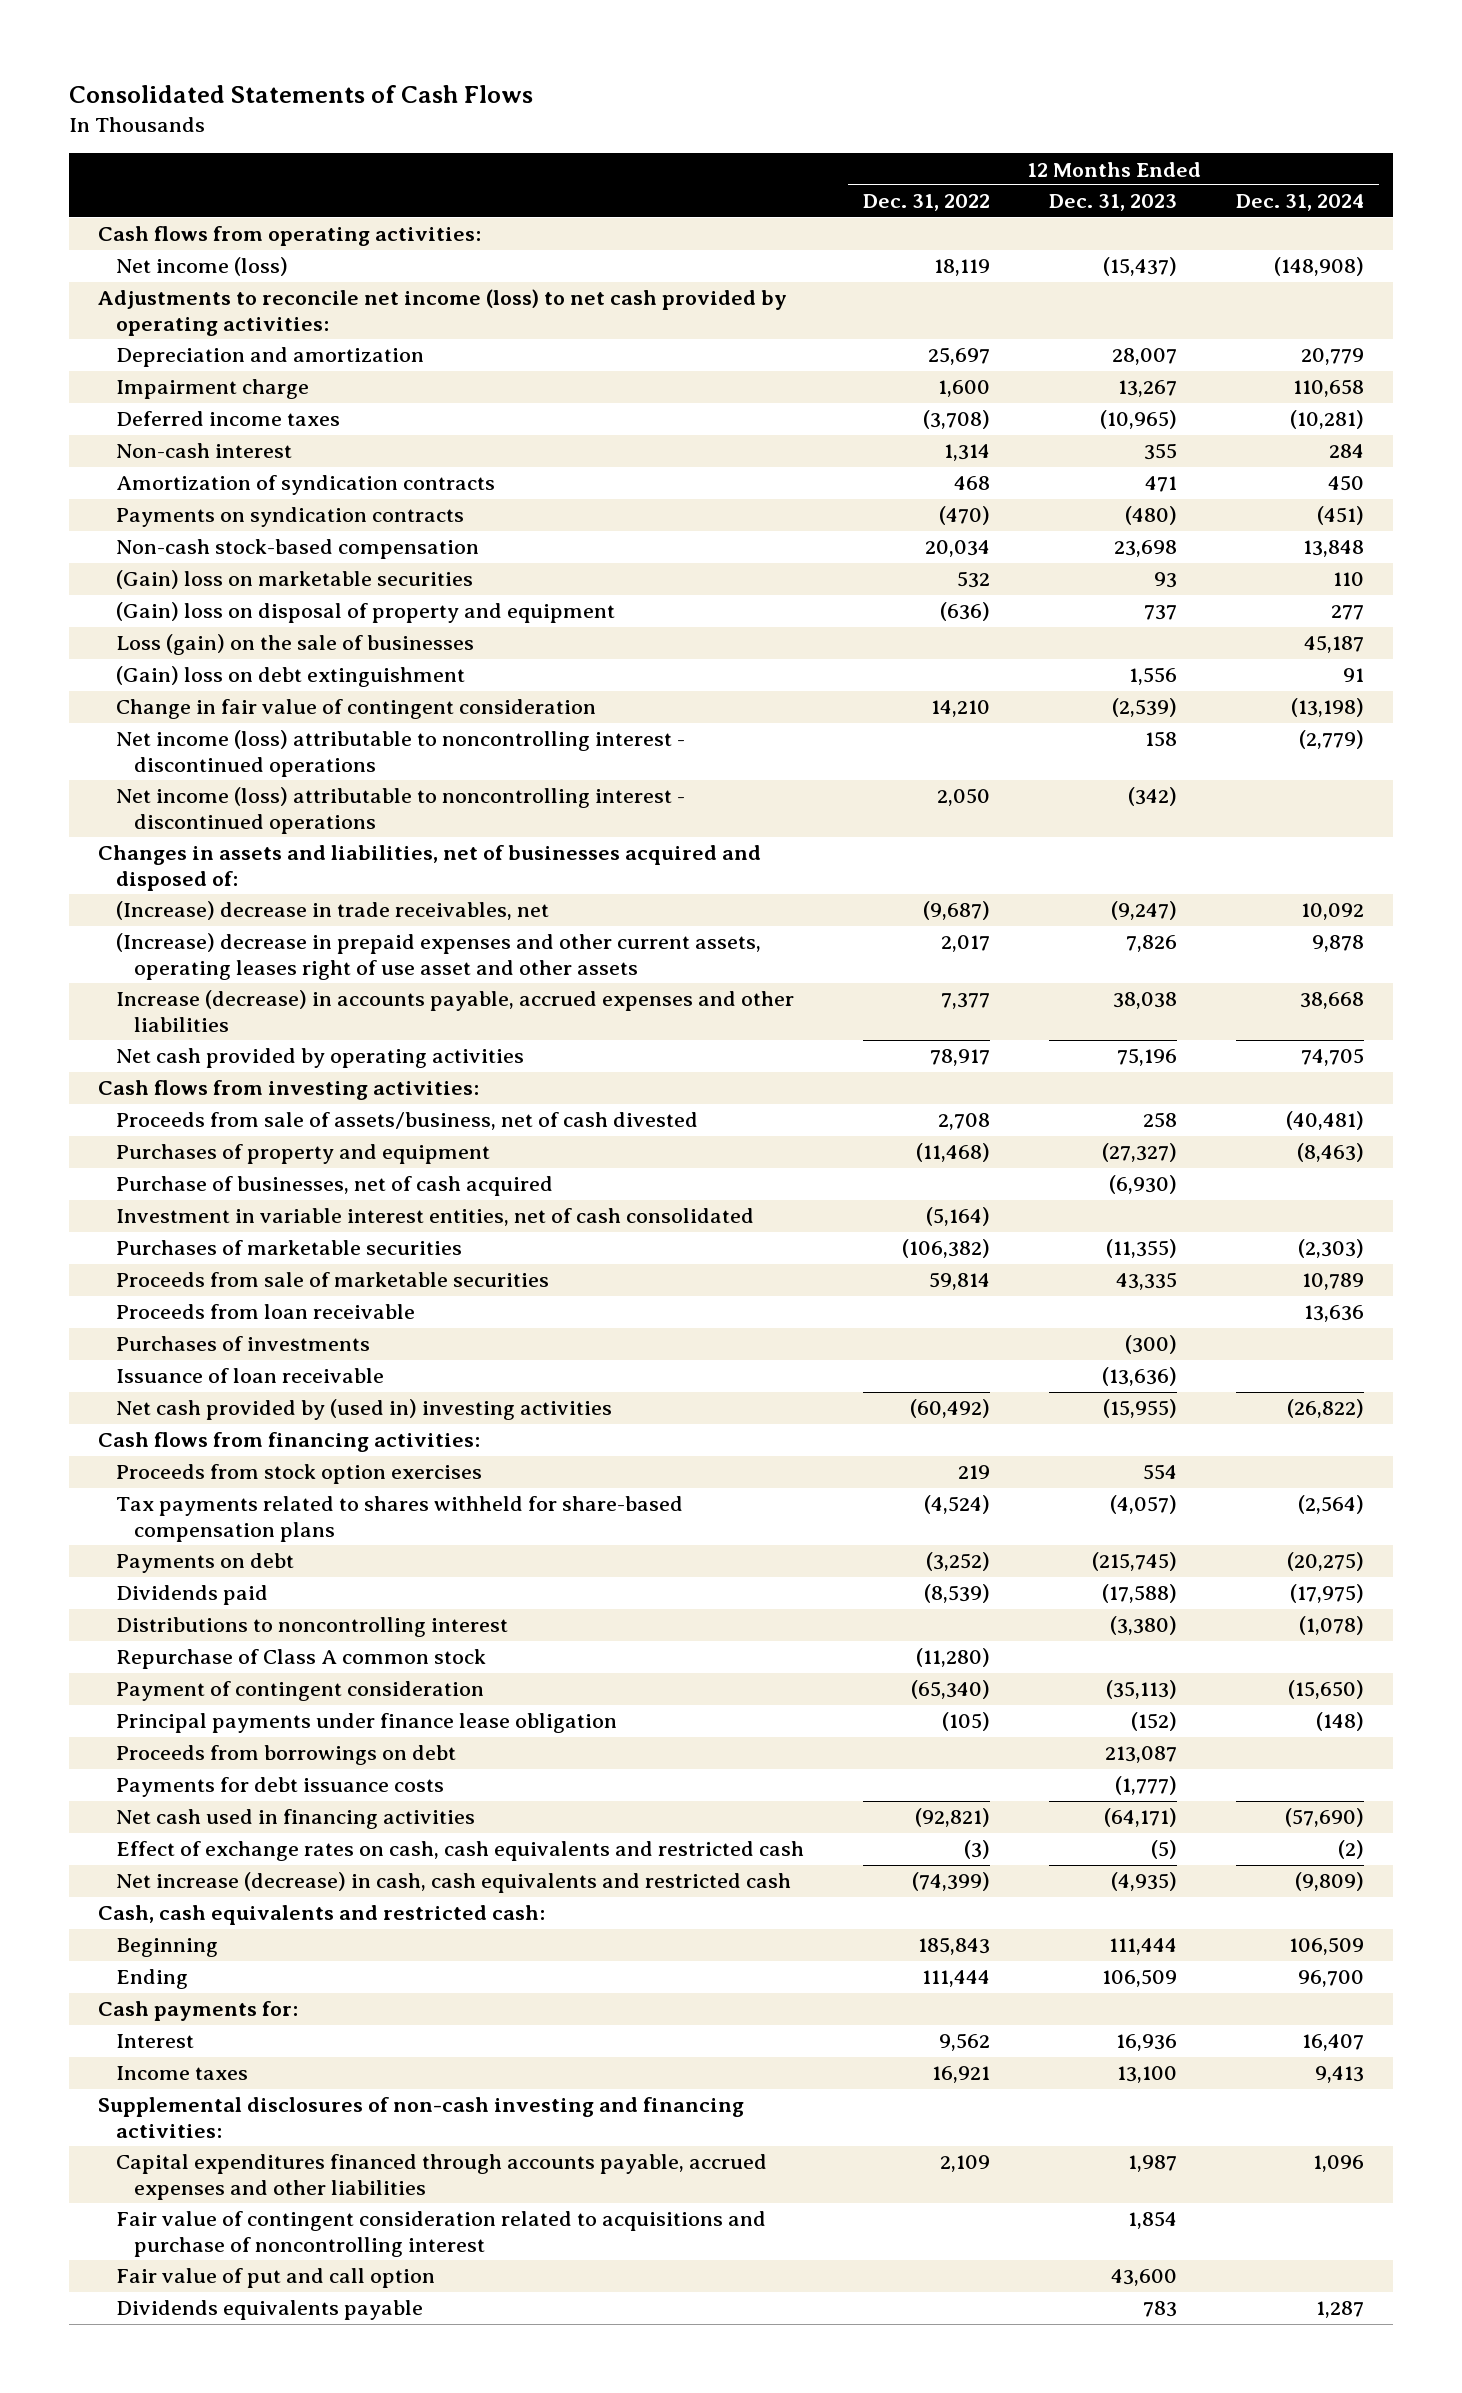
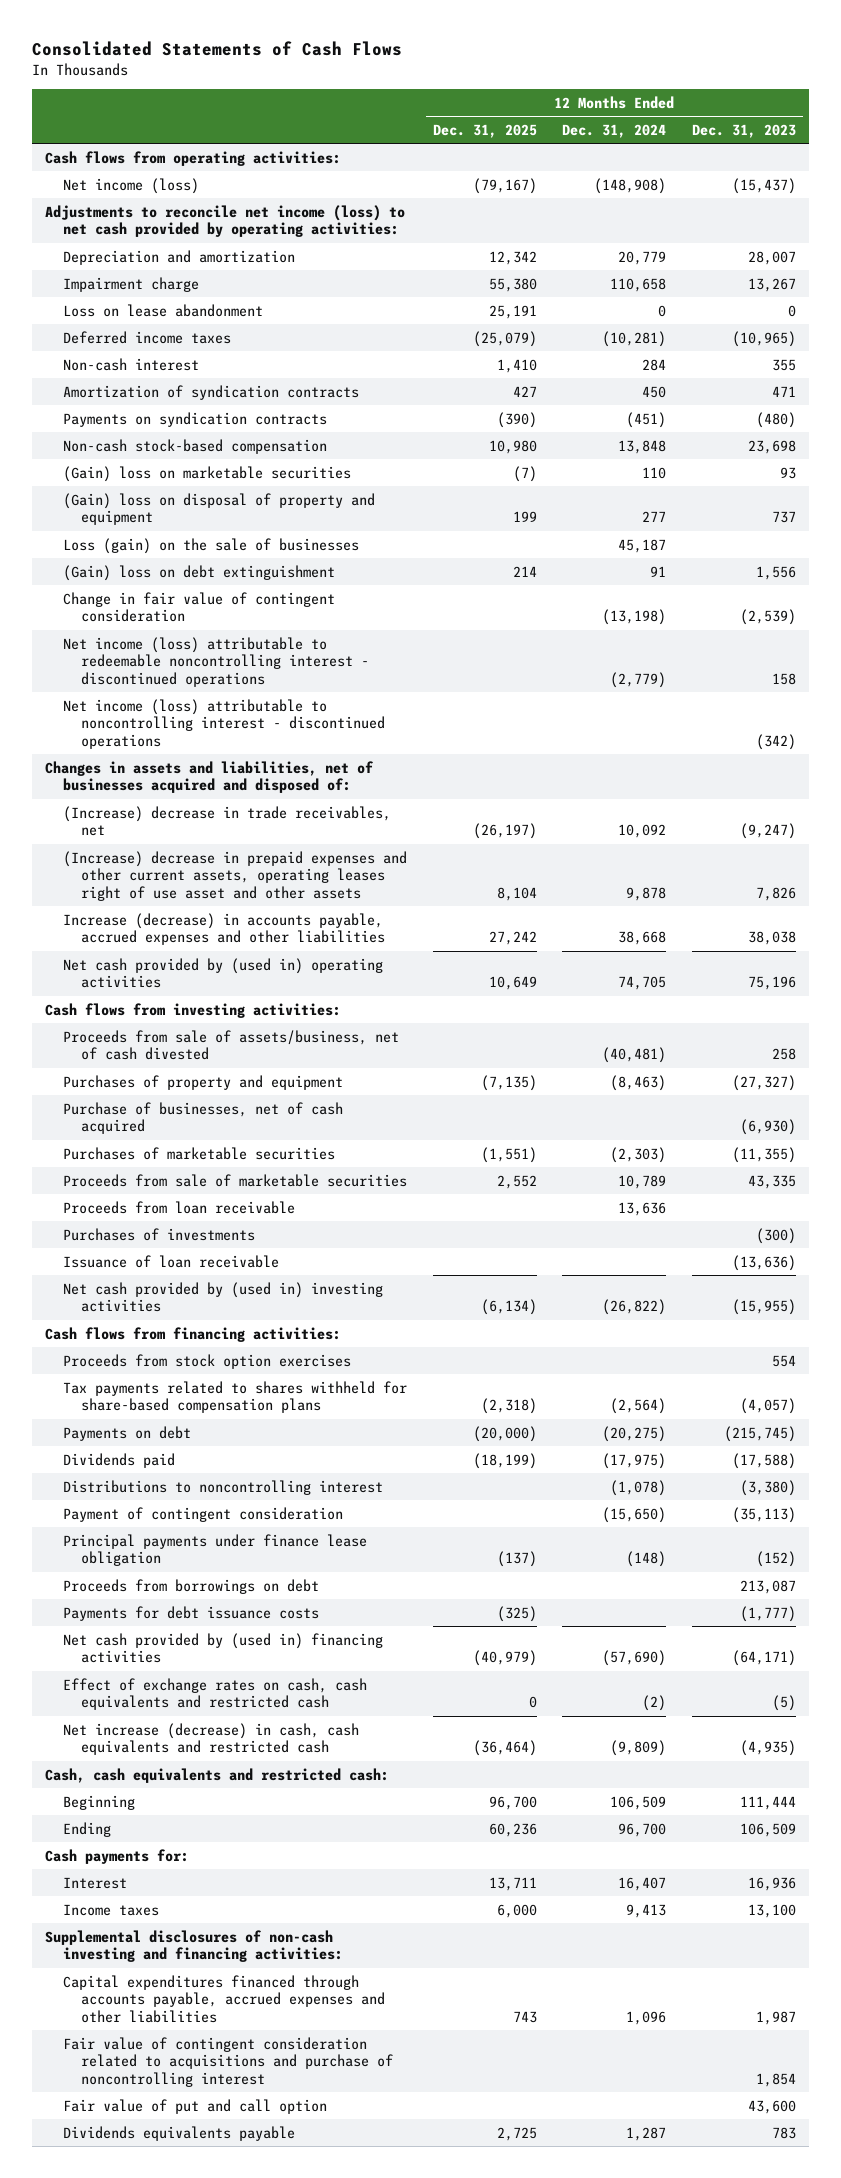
[863,194,991,212] Dec. 31, 2022 -> none
none -> [432,123,537,138] Dec. 31, 2025
none -> [63,303,264,317] Loss on lease abandonment
[116,730,686,777] Net income (loss) attributable to noncontrolling interest - discontinued operations -> [63,636,369,687] Net income (loss) attributable to redeemable noncontrolling interest - discontinued operations
[116,1048,525,1069] Net cash provided by operating activities -> [63,957,384,989] Net cash provided by (used in) operating activities
[116,1208,755,1227] Investment in variable interest entities, net of cash consolidated -> none
[116,1649,487,1670] Repurchase of Class A common stock -> none
[116,1809,476,1830] Net cash used in financing activities -> [63,1632,384,1664] Net cash provided by (used in) financing activities

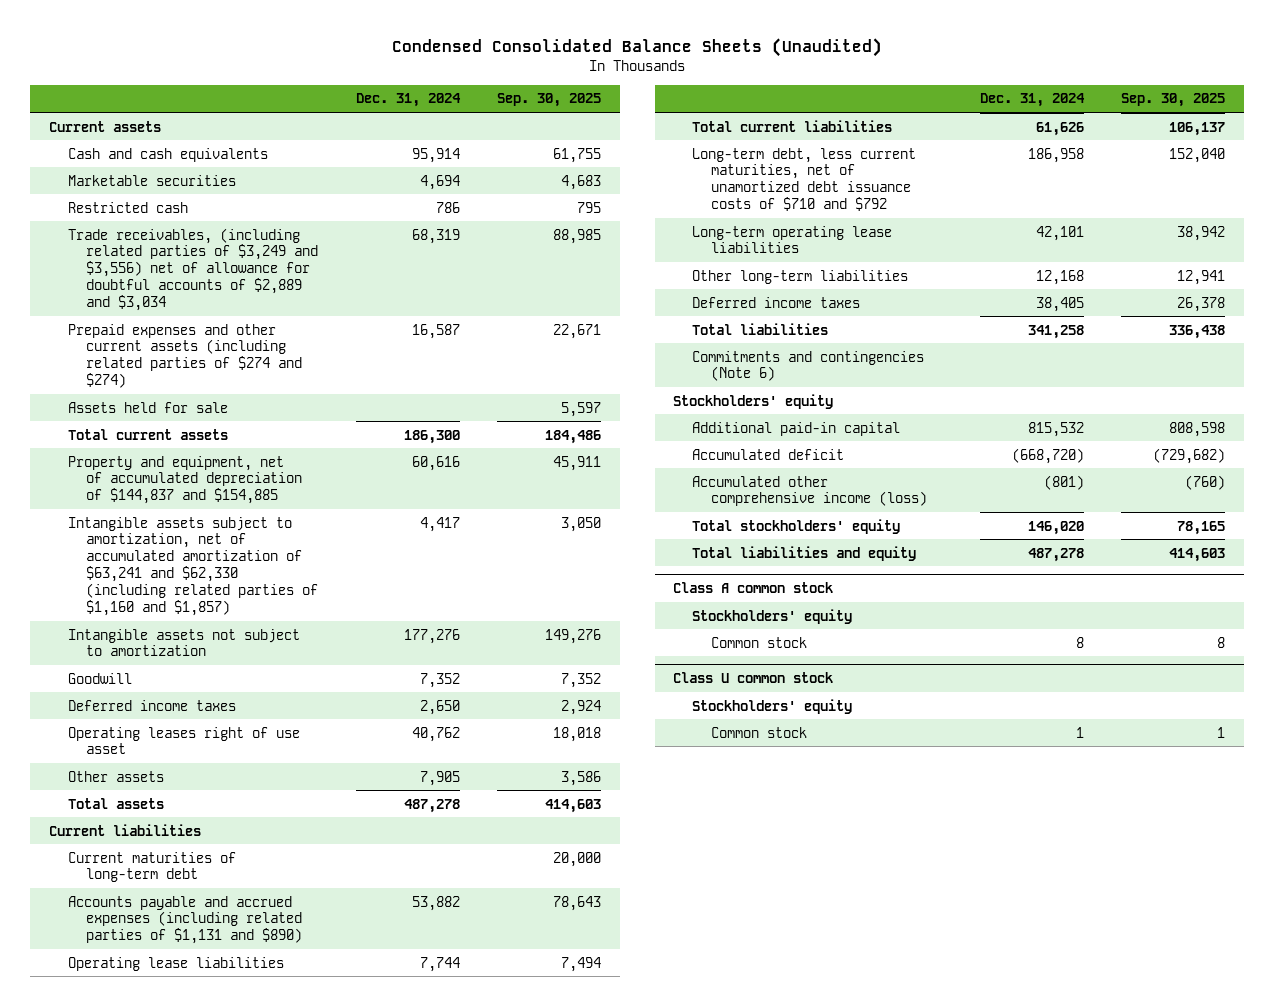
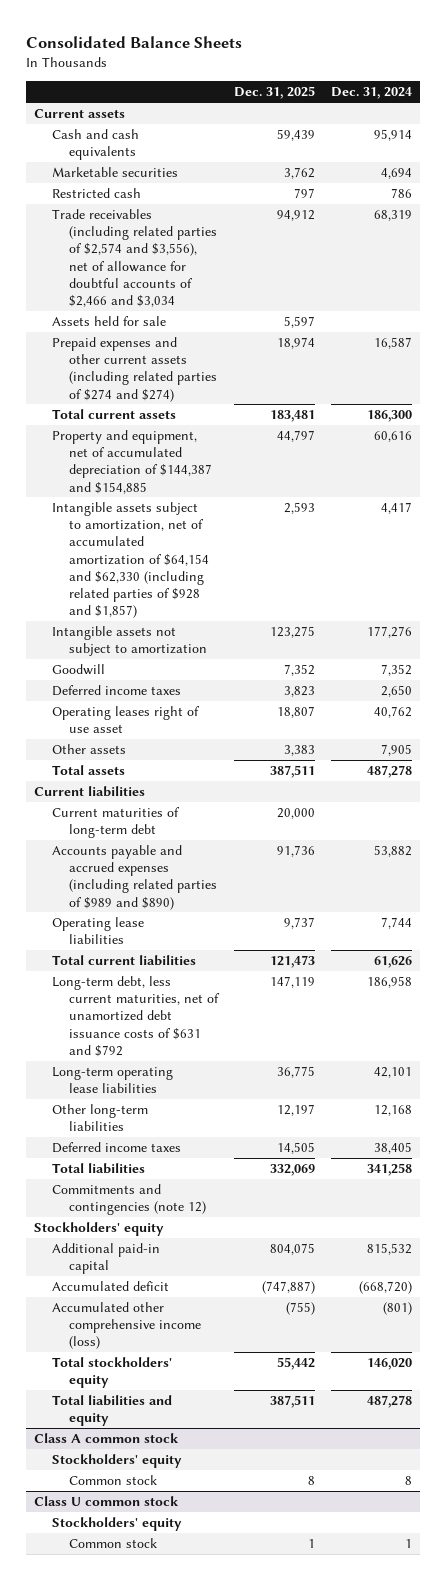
[392,37,883,57] Condensed Consolidated Balance Sheets (Unaudited) -> [26,36,243,49] Consolidated Balance Sheets
[496,93,601,108] Sep. 30, 2025 -> none
none -> [233,86,315,100] Dec. 31, 2025
[67,227,319,311] Trade receivables, (including related parties of $3,249 and $3,556) net of allowance for doubtful accounts of $2,889 and $3,034 -> [51,208,217,307] Trade receivables (including related parties of $2,574 and $3,556), net of allowance for doubtful accounts of $2,466 and $3,034
[67,323,303,389] Prepaid expenses and other current assets (including related parties of $274 and $274) -> [51,336,217,402] Prepaid expenses and other current assets (including related parties of $274 and $274)
[67,455,303,505] Property and equipment, net of accumulated depreciation of $144,837 and $154,885 -> [51,429,212,494] Property and equipment, net of accumulated depreciation of $144,387 and $154,885
[67,516,319,616] Intangible assets subject to amortization, net of accumulated amortization of $63,241 and $62,330 (including related parties of $1,160 and $1,857) -> [51,501,209,619] Intangible assets subject to amortization, net of accumulated amortization of $64,154 and $62,330 (including related parties of $928 and $1,857)
[67,895,303,945] Accounts payable and accrued expenses (including related parties of $1,131 and $890) -> [51,844,217,910] Accounts payable and accrued expenses (including related parties of $989 and $890)
[692,147,917,212] Long-term debt, less current maturities, net of unamortized debt issuance costs of $710 and $792 -> [51,975,220,1057] Long-term debt, less current maturities, net of unamortized debt issuance costs of $631 and $792
[692,350,925,382] Commitments and contingencies (Note 6) -> [51,1183,206,1216] Commitments and contingencies (note 12)

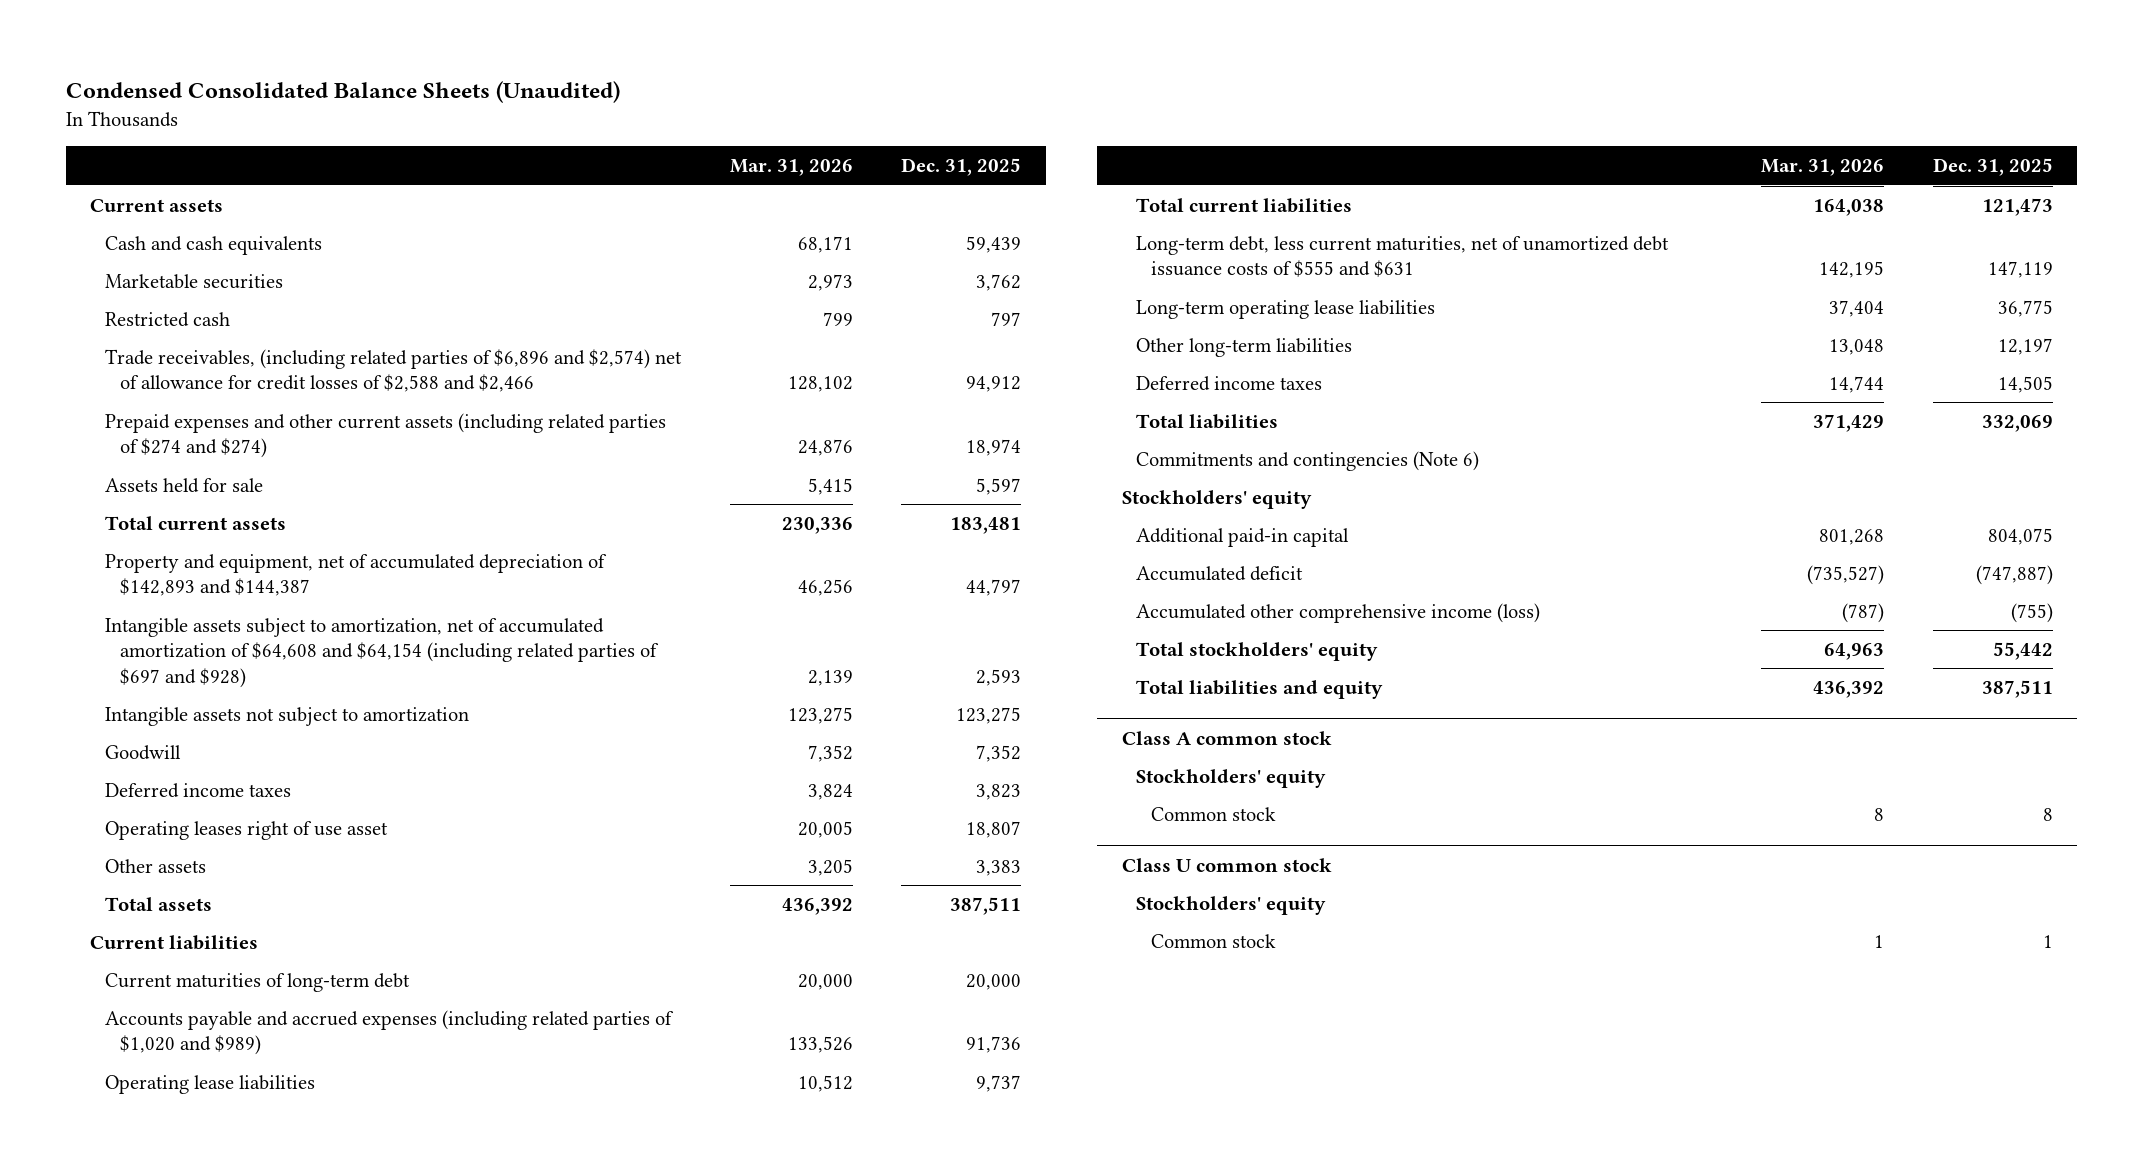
[26,36,243,49] Consolidated Balance Sheets -> [65,80,620,103] Condensed Consolidated Balance Sheets (Unaudited)
[330,87,412,100] Dec. 31, 2024 -> none
none -> [729,159,853,177] Mar. 31, 2026
[51,208,217,307] Trade receivables (including related parties of $2,574 and $3,556), net of allowance for doubtful accounts of $2,466 and $3,034 -> [104,348,682,393] Trade receivables, (including related parties of $6,896 and $2,574) net of allowance for credit losses of $2,588 and $2,466
[51,315,166,326] Assets held for sale -> [104,477,263,493] Assets held for sale
[51,429,212,494] Property and equipment, net of accumulated depreciation of $144,387 and $154,885 -> [104,553,607,597] Property and equipment, net of accumulated depreciation of $142,893 and $144,387
[51,501,209,619] Intangible assets subject to amortization, net of accumulated amortization of $64,154 and $62,330 (including related parties of $928 and $1,857) -> [104,617,659,689] Intangible assets subject to amortization, net of accumulated amortization of $64,608 and $64,154 (including related parties of $697 and $928)
[51,844,217,910] Accounts payable and accrued expenses (including related parties of $989 and $890) -> [104,1009,674,1056] Accounts payable and accrued expenses (including related parties of $1,020 and $989)
[51,975,220,1057] Long-term debt, less current maturities, net of unamortized debt issuance costs of $631 and $792 -> [1136,235,1670,278] Long-term debt, less current maturities, net of unamortized debt issuance costs of $555 and $631
[51,1183,206,1216] Commitments and contingencies (note 12) -> [1136,450,1480,471] Commitments and contingencies (Note 6)

